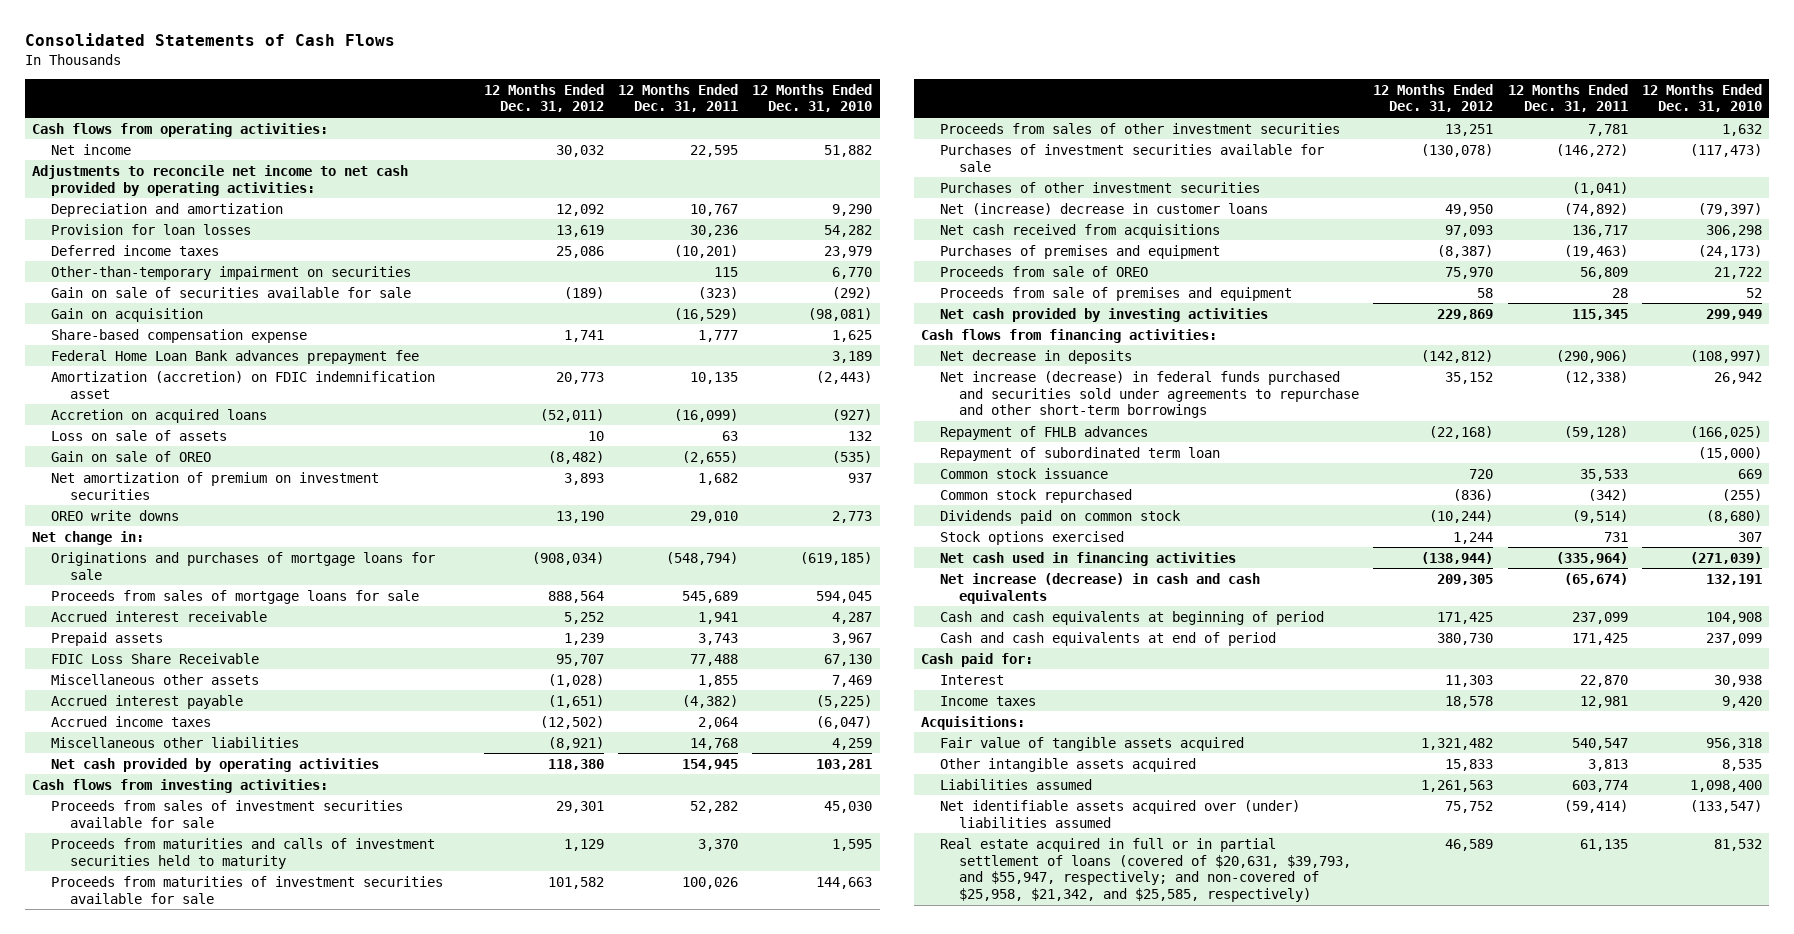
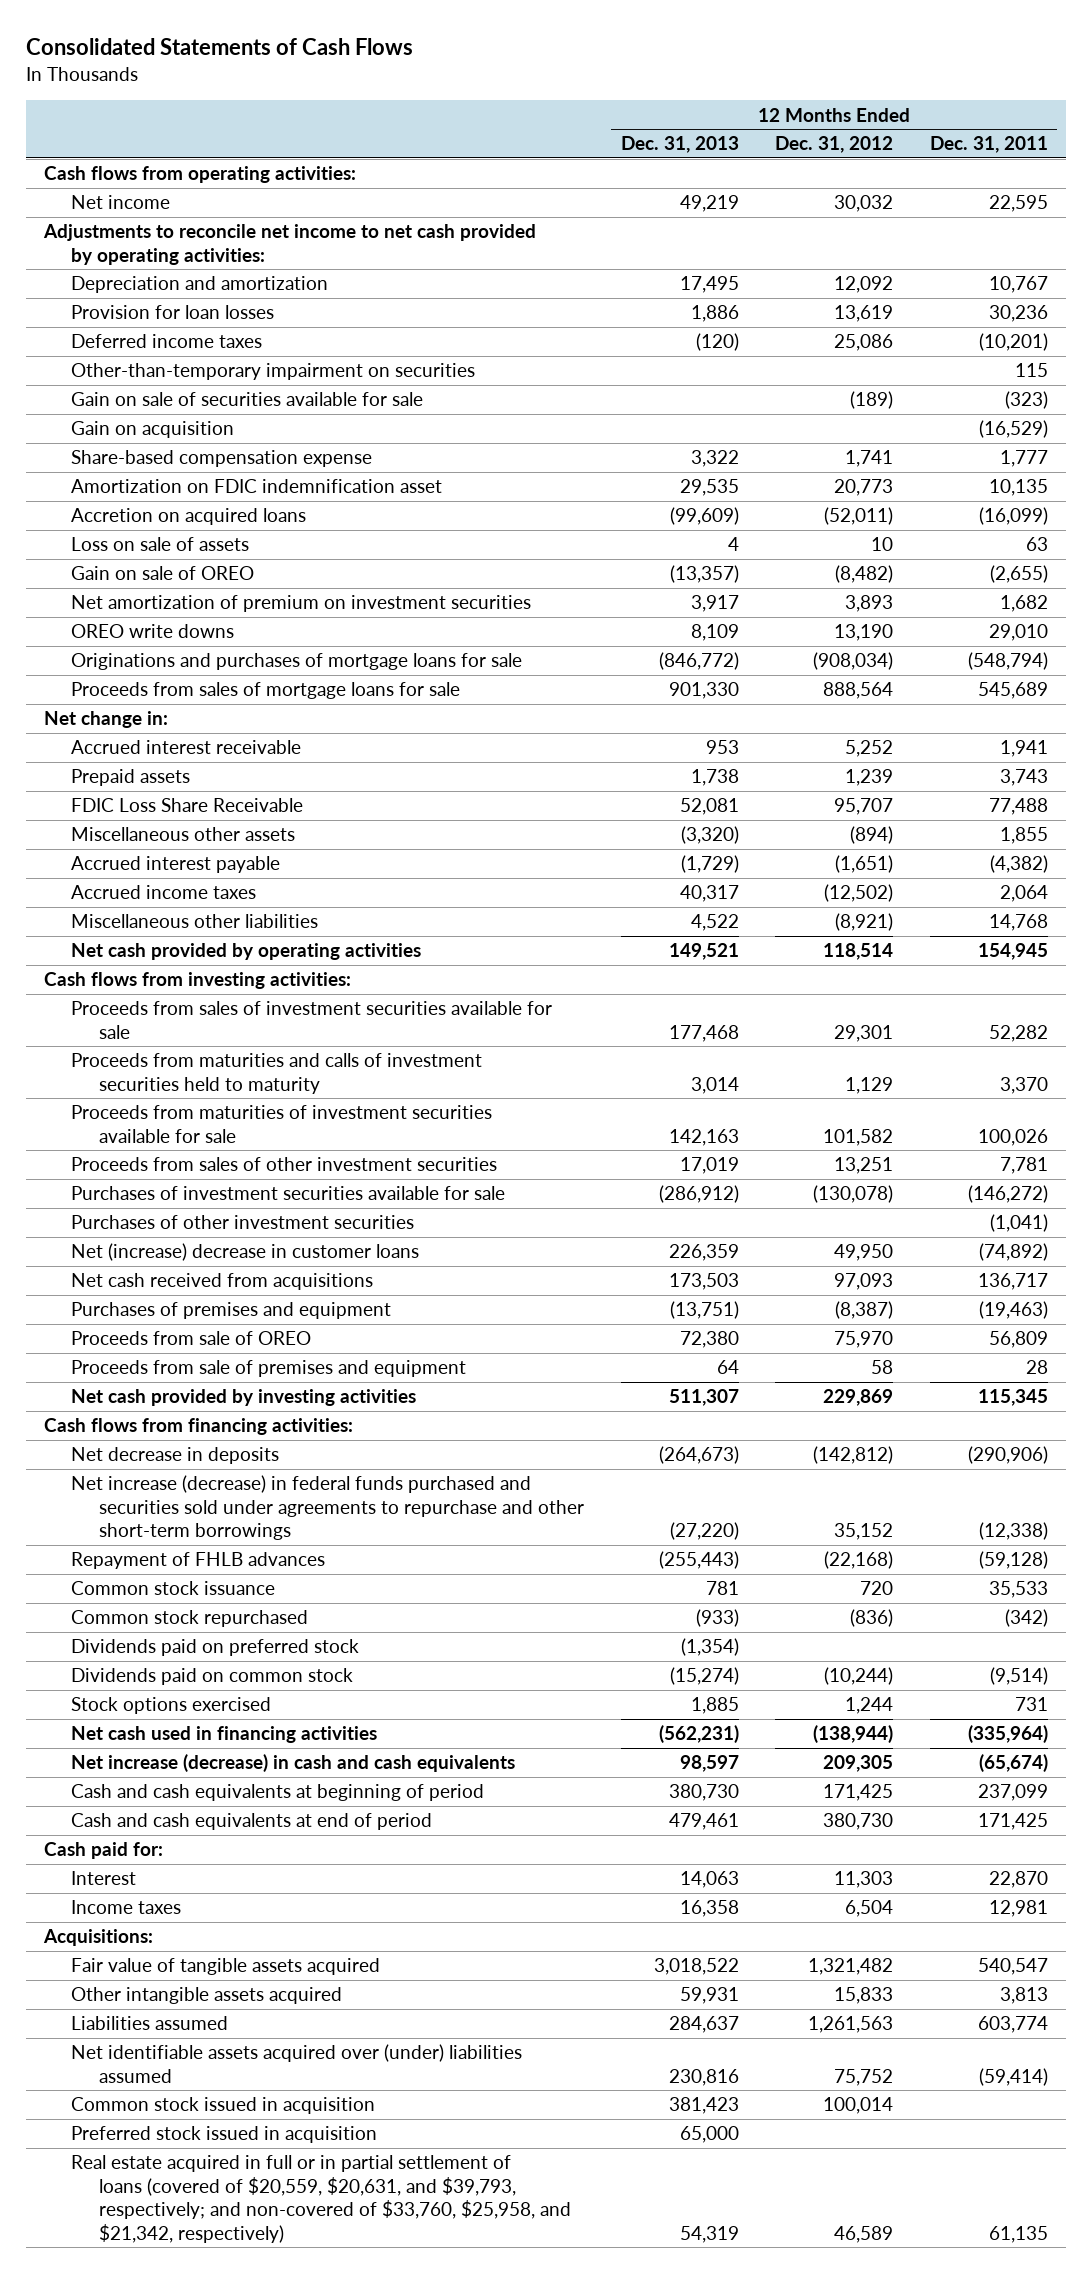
[752,83,873,113] 12 Months Ended Dec. 31, 2010 -> none
none -> [620,136,739,154] Dec. 31, 2013
[50,349,419,364] Federal Home Loan Bank advances prepayment fee -> none
[50,370,435,399] Amortization (accretion) on FDIC indemnification asset -> [71,479,443,494] Amortization on FDIC indemnification asset
[32,530,145,545] Net change in: -> [44,711,169,729] Net change in:
[547,673,604,687] (1,028) -> [850,826,894,845] (894)
[547,758,604,770] 118,380 -> [823,943,894,961] 118,514
[940,446,1221,461] Repayment of subordinated term loan -> none
none -> [71,1639,360,1657] Dividends paid on preferred stock
[1445,695,1494,708] 18,578 -> [845,1900,894,1918] 6,504
none -> [71,2097,376,2115] Common stock issued in acquisition
none -> [71,2126,378,2144] Preferred stock issued in acquisition
[940,837,1351,903] Real estate acquired in full or in partial settlement of loans (covered of $20,631, $39,793, and $55,947, respectively; and non-covered of $25,958, $21,342, and $25,585, respectively) -> [71,2155,571,2243] Real estate acquired in full or in partial settlement of loans (covered of $20,559, $20,631, and $39,793, respectively; and non-covered of $33,760, $25,958, and $21,342, respectively)

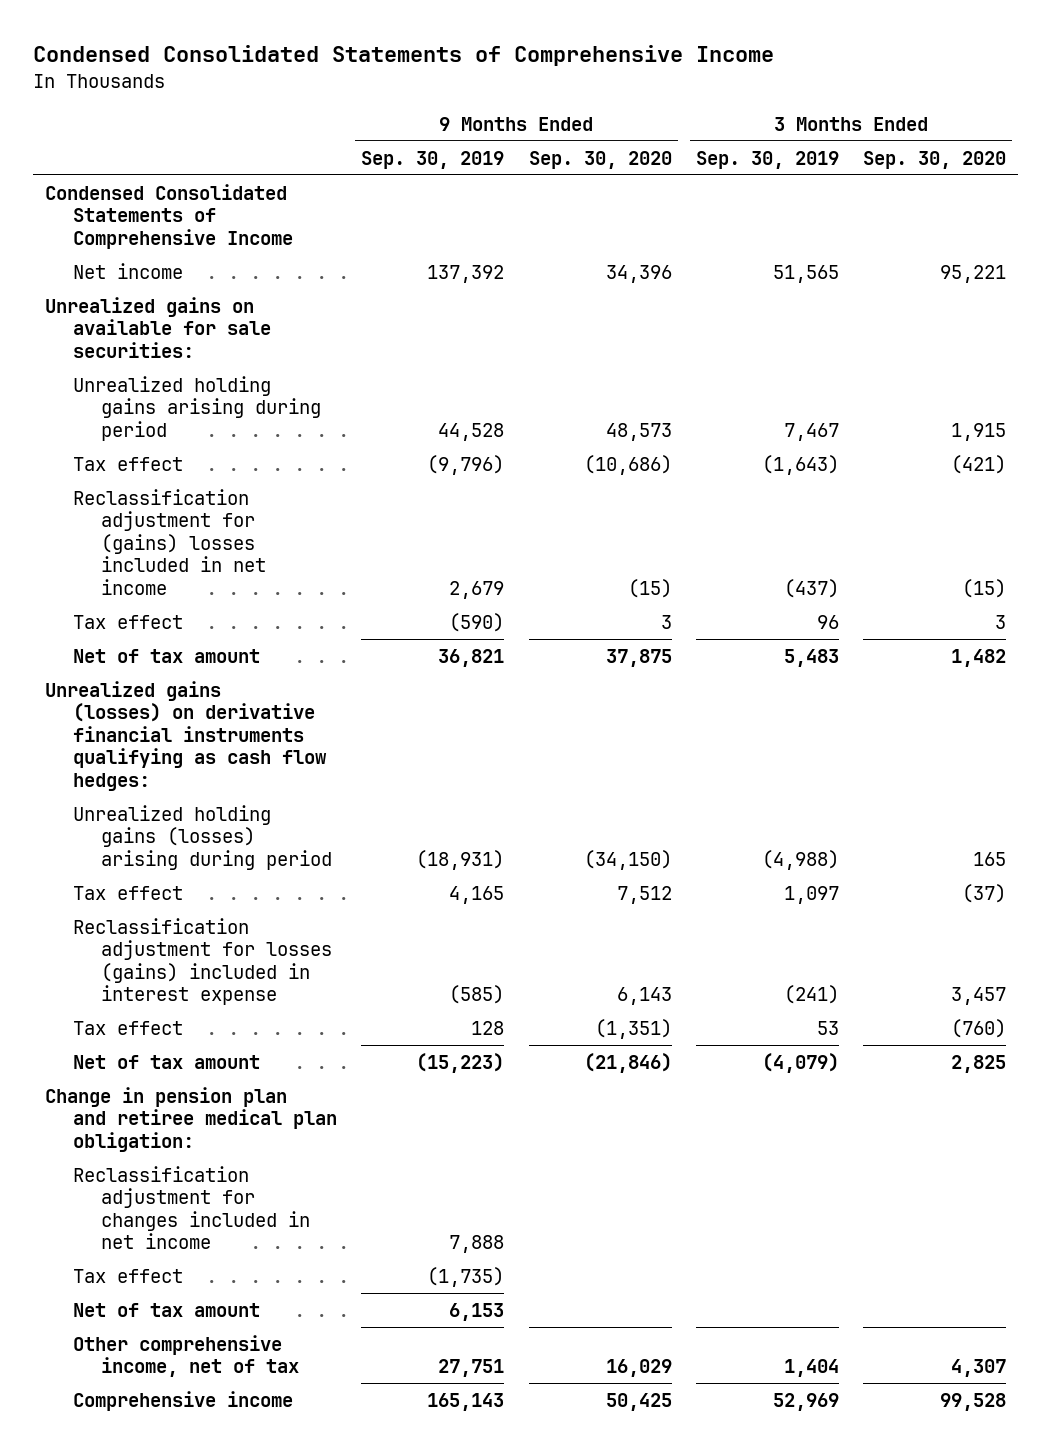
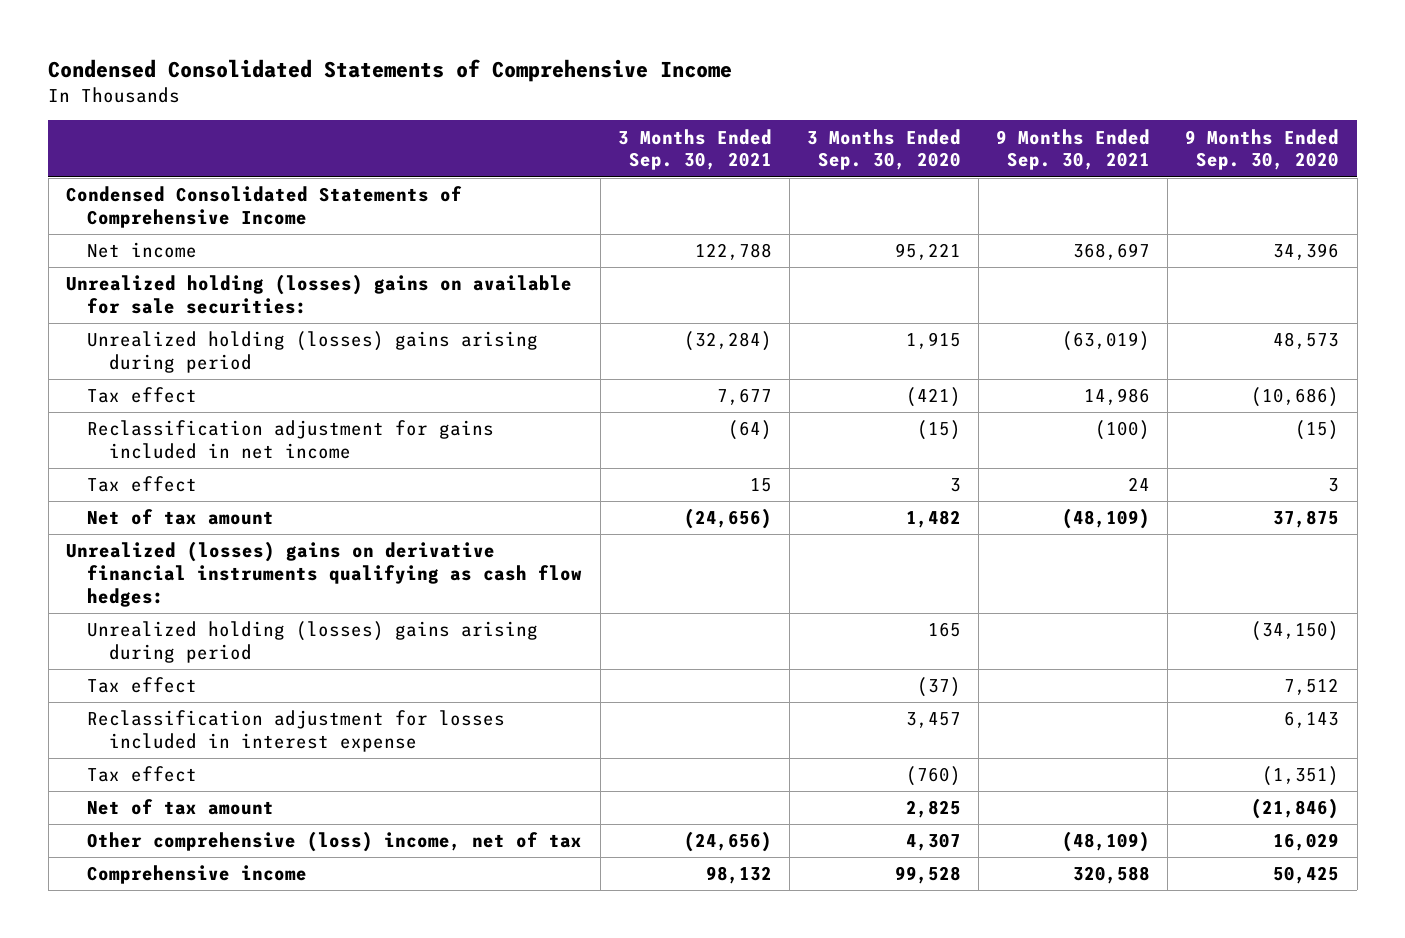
[361,150,505,169] Sep. 30, 2019 -> none
[695,150,839,169] Sep. 30, 2019 -> none
none -> [617,128,772,171] 3 Months Ended Sep. 30, 2021
none -> [996,128,1151,171] 9 Months Ended Sep. 30, 2021
[44,296,271,358] Unrealized gains on available for sale securities: -> [65,274,572,314] Unrealized holding (losses) gains on available for sale securities:
[72,375,321,441] Unrealized holding gains arising during period -> [87,331,539,373] Unrealized holding (losses) gains arising during period
[72,488,266,595] Reclassification adjustment for (gains) losses included in net income -> [87,420,495,459] Reclassification adjustment for gains included in net income
[44,680,327,791] Unrealized gains (losses) on derivative financial instruments qualifying as cash flow hedges: -> [65,541,583,607] Unrealized (losses) gains on derivative financial instruments qualifying as cash flow hedges:
[72,804,332,870] Unrealized holding gains (losses) arising during period -> [87,621,539,663] Unrealized holding (losses) gains arising during period
[72,917,332,1006] Reclassification adjustment for losses (gains) included in interest expense -> [87,710,506,752] Reclassification adjustment for losses included in interest expense
[44,1086,337,1152] Change in pension plan and retiree medical plan obligation: -> none
[72,1165,310,1250] Reclassification adjustment for changes included in net income -> none
[72,1268,183,1283] Tax effect -> none
[72,1302,260,1317] Net of tax amount -> none
[72,1334,299,1378] Other comprehensive income, net of tax -> [87,831,583,853] Other comprehensive (loss) income, net of tax

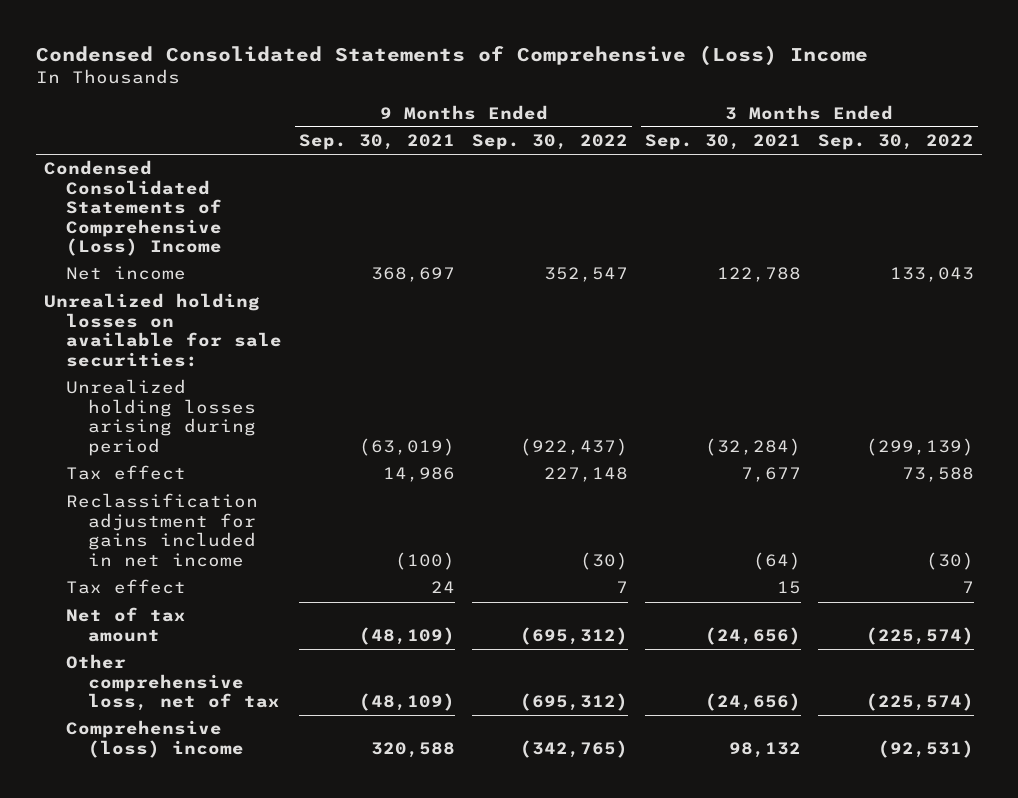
[48,58,733,82] Condensed Consolidated Statements of Comprehensive Income -> [35,45,868,67] Condensed Consolidated Statements of Comprehensive (Loss) Income
[806,128,961,171] 3 Months Ended Sep. 30, 2020 -> none
[1185,128,1340,171] 9 Months Ended Sep. 30, 2020 -> none
none -> [472,134,629,151] Sep. 30, 2022
none -> [817,134,974,151] Sep. 30, 2022
[65,186,462,228] Condensed Consolidated Statements of Comprehensive Income -> [44,160,223,257] Condensed Consolidated Statements of Comprehensive (Loss) Income
[65,274,572,314] Unrealized holding (losses) gains on available for sale securities: -> [44,293,283,367] Unrealized holding losses on available for sale securities:
[87,331,539,373] Unrealized holding (losses) gains arising during period -> [66,379,256,456] Unrealized holding losses arising during period
[65,541,583,607] Unrealized (losses) gains on derivative financial instruments qualifying as cash flow hedges: -> none
[87,621,539,663] Unrealized holding (losses) gains arising during period -> none
[87,677,198,694] Tax effect -> none
[87,710,506,752] Reclassification adjustment for losses included in interest expense -> none
[87,766,198,783] Tax effect -> none
[87,799,275,816] Net of tax amount -> none
[87,831,583,853] Other comprehensive (loss) income, net of tax -> [66,654,280,712] Other comprehensive loss, net of tax
[87,865,308,885] Comprehensive income -> [66,720,244,758] Comprehensive (loss) income

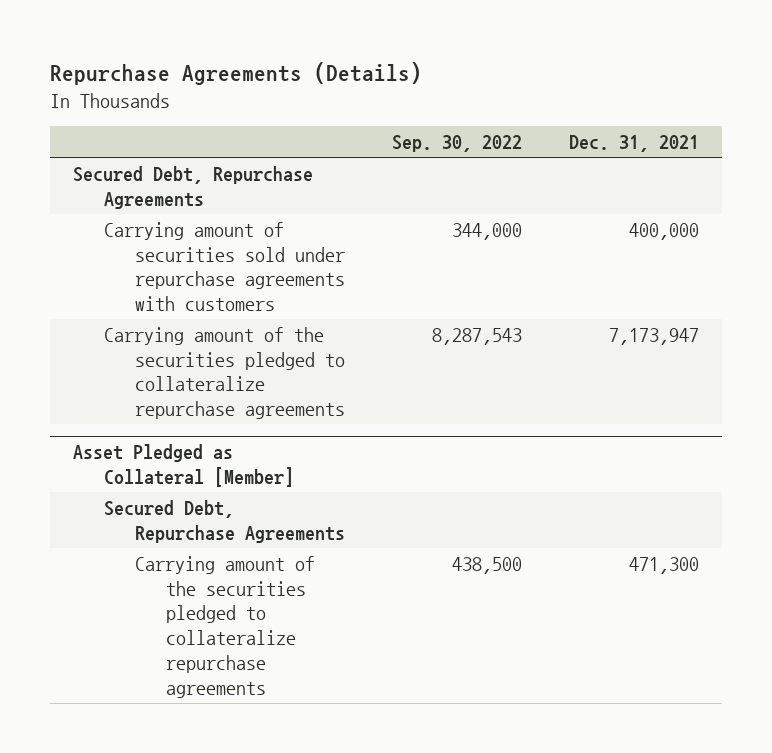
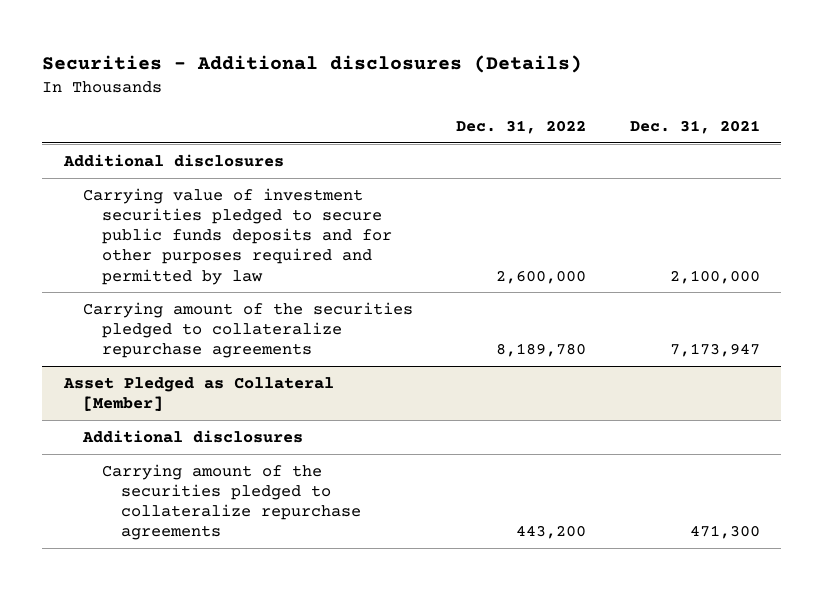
[50,62,423,86] Repurchase Agreements (Details) -> [41,54,582,73] Securities - Additional disclosures (Details)
[391,134,522,152] Sep. 30, 2022 -> none
none -> [456,119,587,134] Dec. 31, 2022
[73,165,314,209] Secured Debt, Repurchase Agreements -> none
[104,221,346,312] Carrying amount of securities sold under repurchase agreements with customers -> none
none -> [62,153,284,167] Additional disclosures
none -> [82,187,392,285] Carrying value of investment securities pledged to secure public funds deposits and for other purposes required and permitted by law
[104,499,346,543] Secured Debt, Repurchase Agreements -> none
none -> [81,429,303,443] Additional disclosures

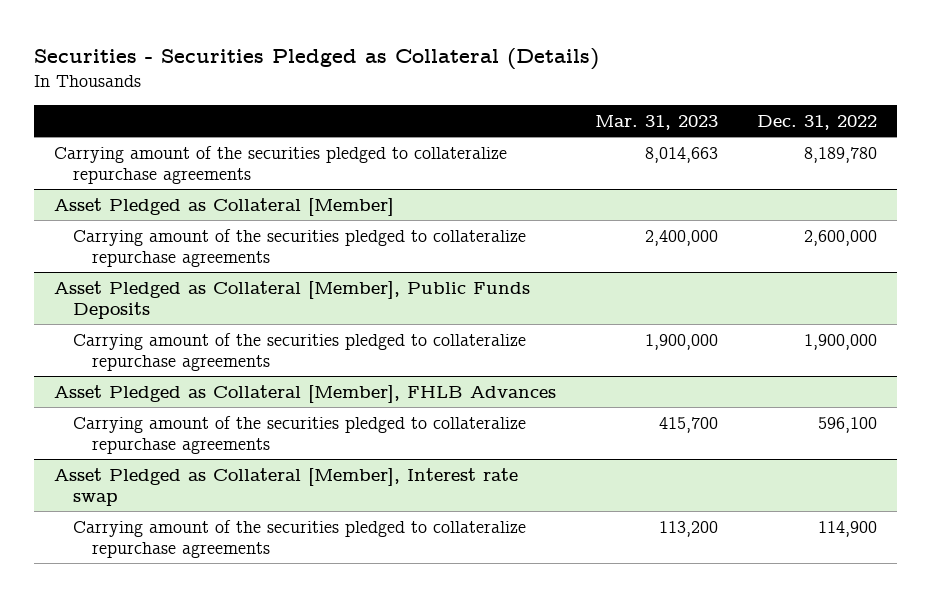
[41,54,582,73] Securities - Additional disclosures (Details) -> [34,47,600,70] Securities - Securities Pledged as Collateral (Details)
[629,119,760,134] Dec. 31, 2021 -> none
none -> [595,114,719,130] Mar. 31, 2023
[62,153,284,167] Additional disclosures -> none
[82,187,392,285] Carrying value of investment securities pledged to secure public funds deposits and for other purposes required and permitted by law -> none
[81,429,303,443] Additional disclosures -> none
[516,525,587,540] 443,200 -> [804,229,878,246] 2,600,000
none -> [54,280,531,319] Asset Pledged as Collateral [Member], Public Funds Deposits
none -> [73,332,527,371] Carrying amount of the securities pledged to collateralize repurchase agreements
none -> [54,384,557,403] Asset Pledged as Collateral [Member], FHLB Advances
none -> [73,415,527,454] Carrying amount of the securities pledged to collateralize repurchase agreements
none -> [54,467,519,506] Asset Pledged as Collateral [Member], Interest rate swap
none -> [73,519,527,558] Carrying amount of the securities pledged to collateralize repurchase agreements

